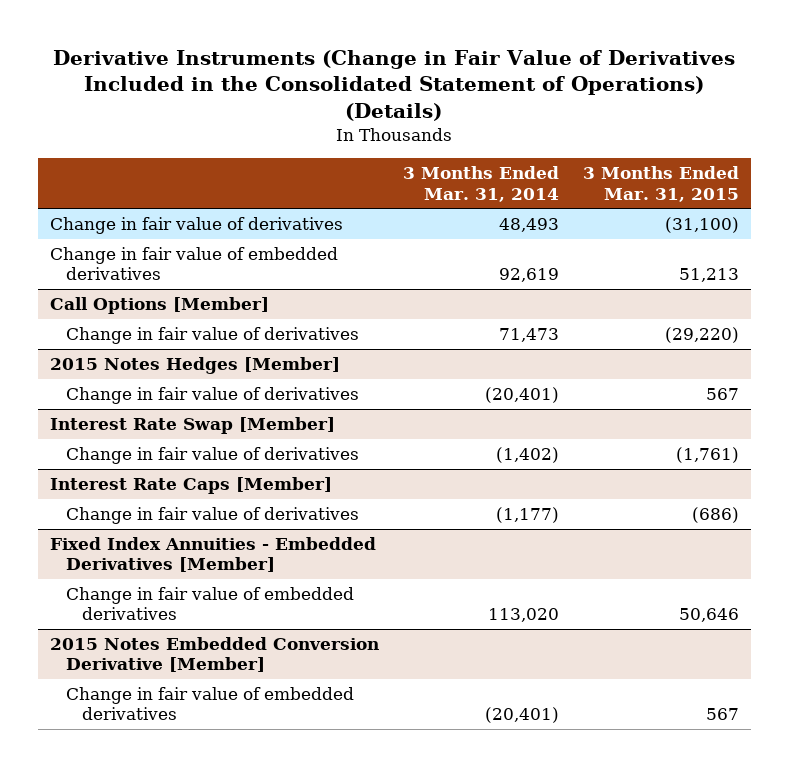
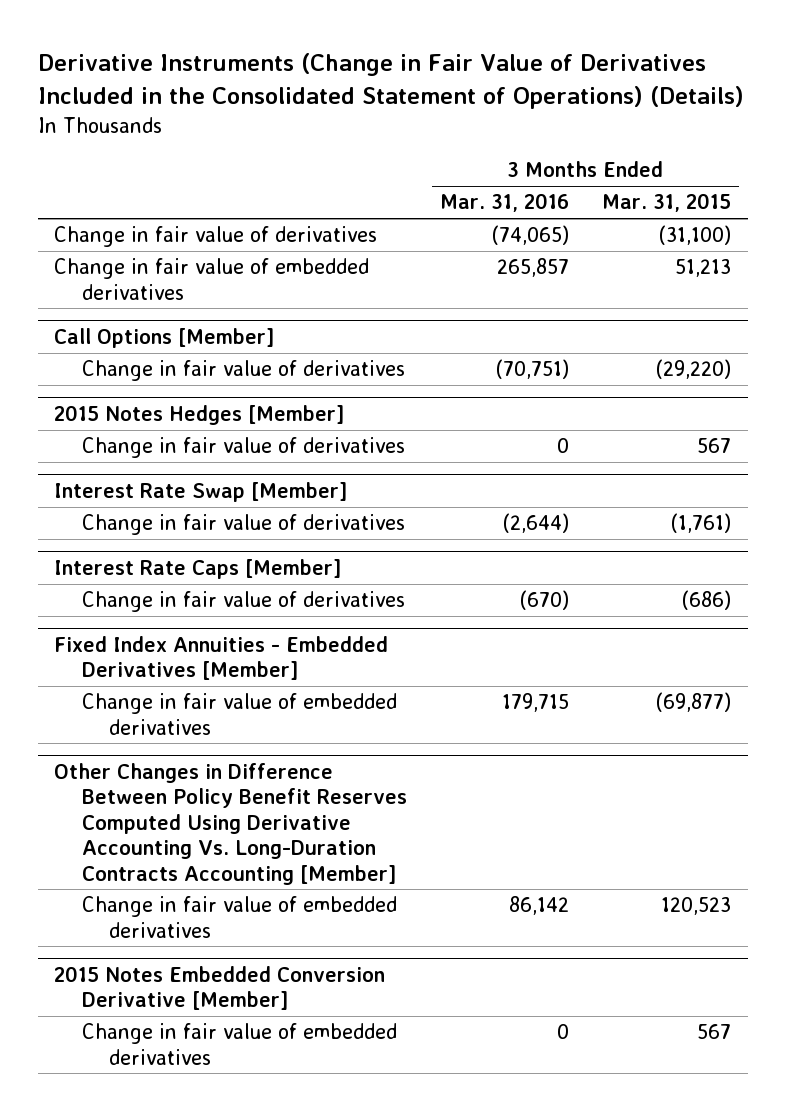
[402,166,559,202] 3 Months Ended Mar. 31, 2014 -> none
none -> [439,193,569,213] Mar. 31, 2016
[678,608,739,623] 50,646 -> [655,692,731,713] (69,877)
none -> [54,762,407,885] Other Changes in Difference Between Policy Benefit Reserves Computed Using Derivative Accounting Vs. Long-Duration Contracts Accounting [Member]
none -> [81,896,397,938] Change in fair value of embedded derivatives

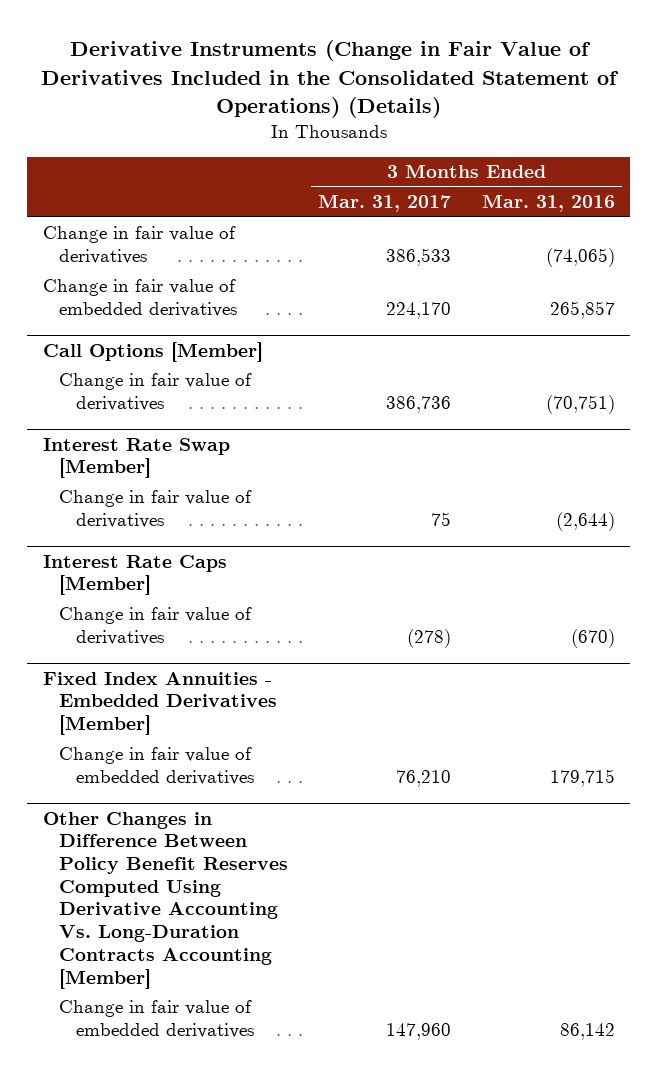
[601,193,731,213] Mar. 31, 2015 -> none
none -> [318,194,452,213] Mar. 31, 2017
[54,404,345,425] 2015 Notes Hedges [Member] -> none
[81,437,405,459] Change in fair value of derivatives -> none
[54,965,386,1011] 2015 Notes Embedded Conversion Derivative [Member] -> none
[81,1023,397,1065] Change in fair value of embedded derivatives -> none

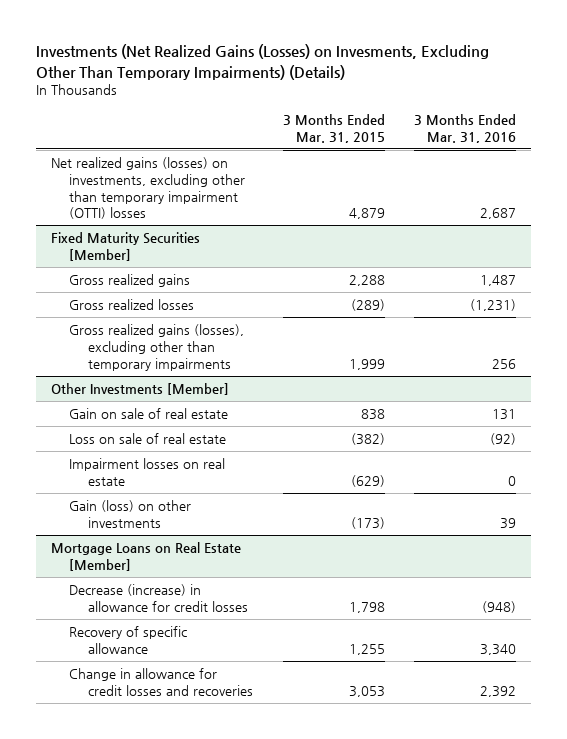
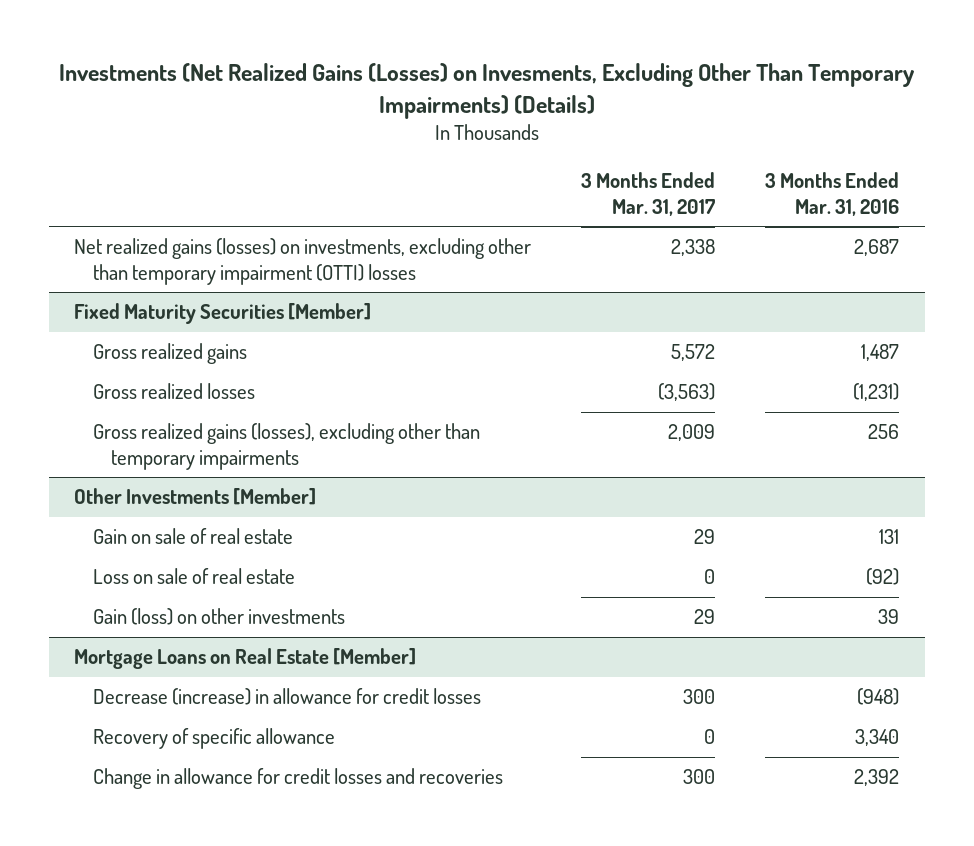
[282,114,385,144] 3 Months Ended Mar. 31, 2015 -> none
none -> [581,172,716,216] 3 Months Ended Mar. 31, 2017
[69,458,226,486] Impairment losses on real estate -> none

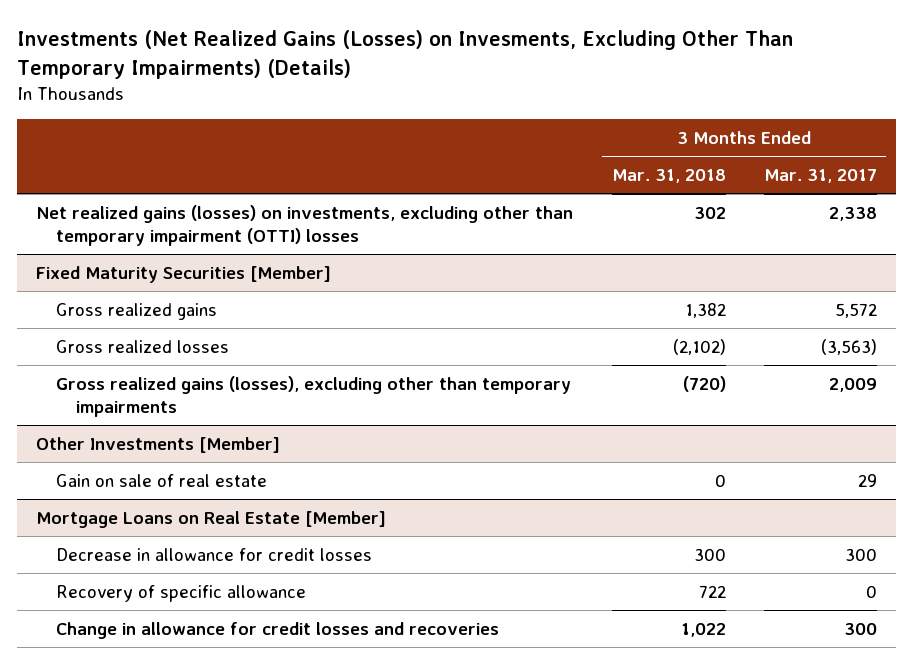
[765,172,900,216] 3 Months Ended Mar. 31, 2016 -> none
none -> [611,169,726,184] Mar. 31, 2018
[92,568,295,585] Loss on sale of real estate -> none
[92,608,345,626] Gain (loss) on other investments -> none
[92,688,481,706] Decrease (increase) in allowance for credit losses -> [56,548,373,562] Decrease in allowance for credit losses

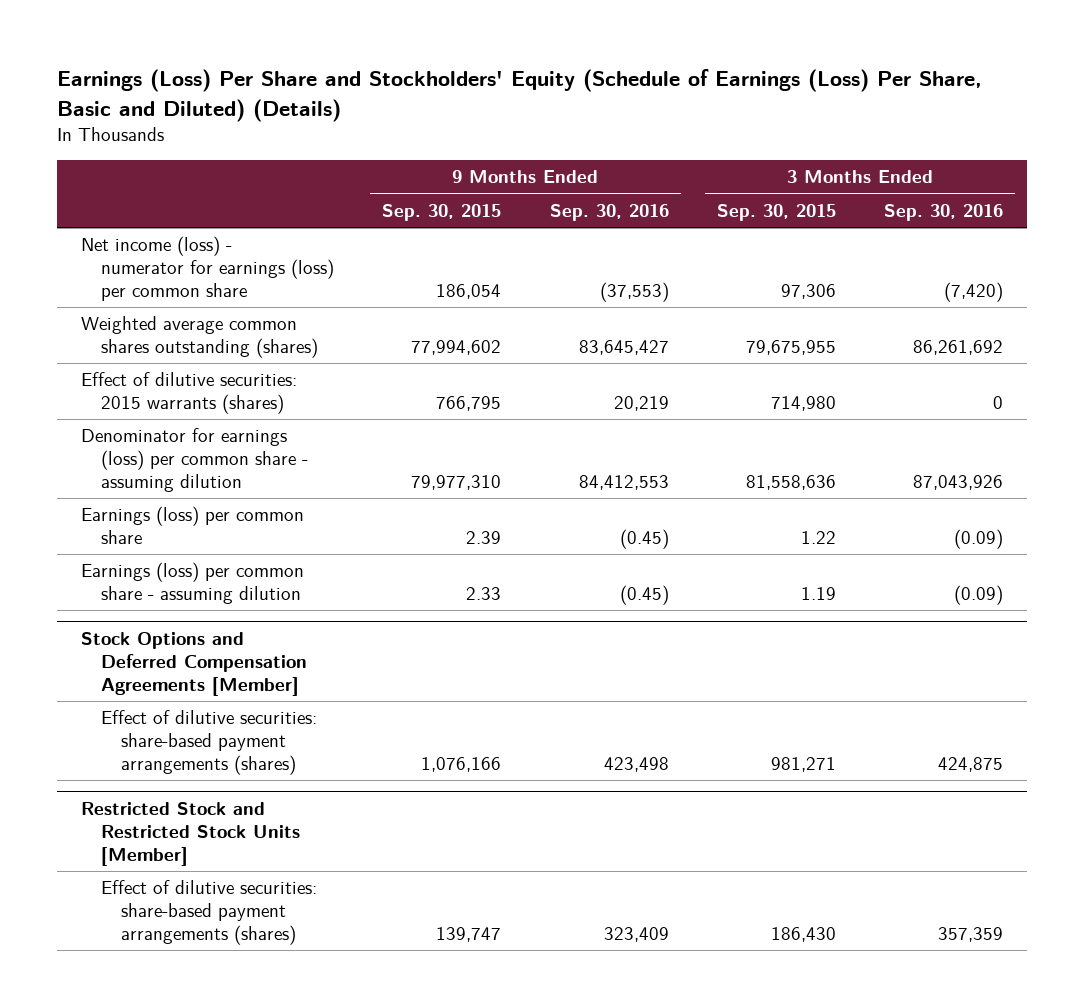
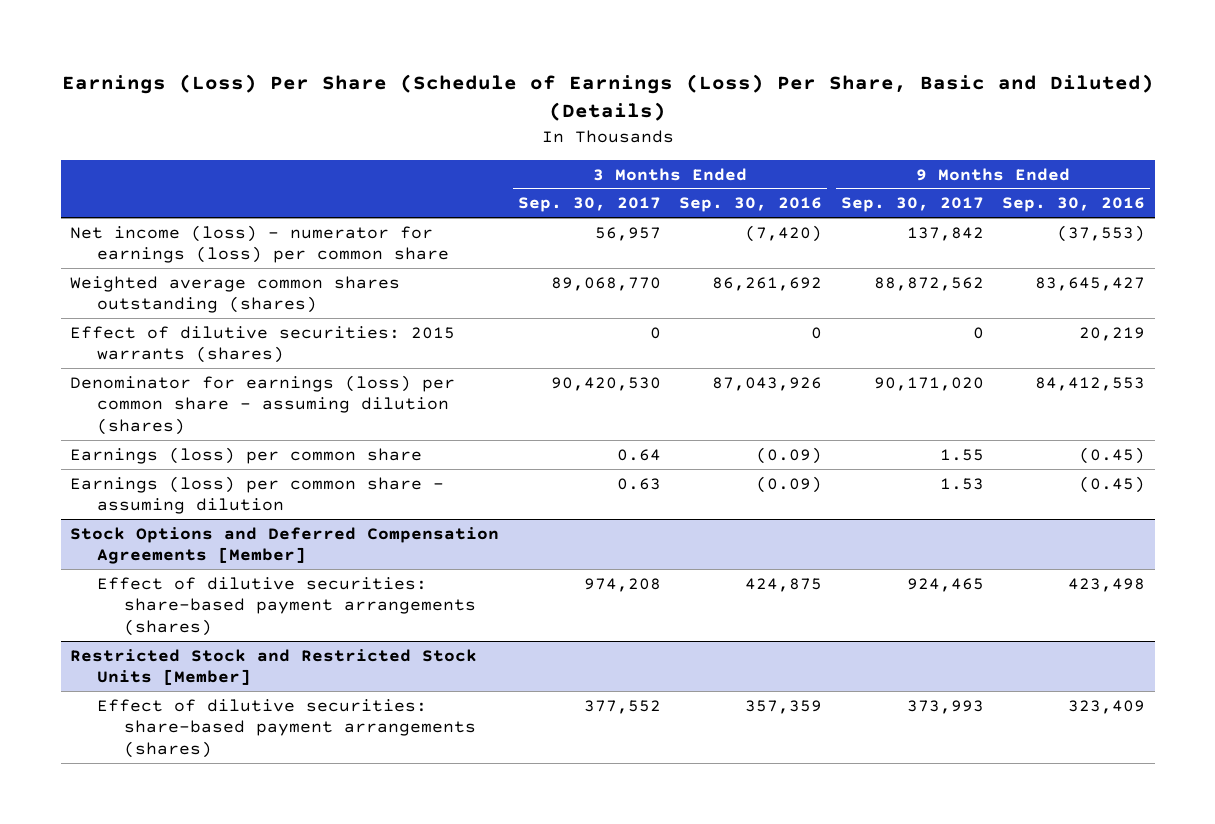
[56,69,982,122] Earnings (Loss) Per Share and Stockholders' Equity (Schedule of Earnings (Loss) Per Share, Basic and Diluted) (Details) -> [61,74,1154,122] Earnings (Loss) Per Share (Schedule of Earnings (Loss) Per Share, Basic and Diluted) (Details)
[382,203,502,221] Sep. 30, 2015 -> none
[716,203,836,221] Sep. 30, 2015 -> none
none -> [517,197,661,213] Sep. 30, 2017
none -> [840,197,984,213] Sep. 30, 2017
[80,428,309,493] Denominator for earnings (loss) per common share - assuming dilution -> [70,374,456,435] Denominator for earnings (loss) per common share - assuming dilution (shares)

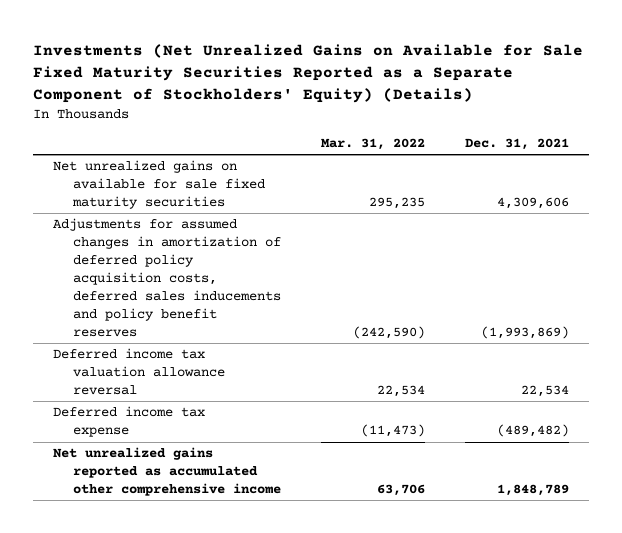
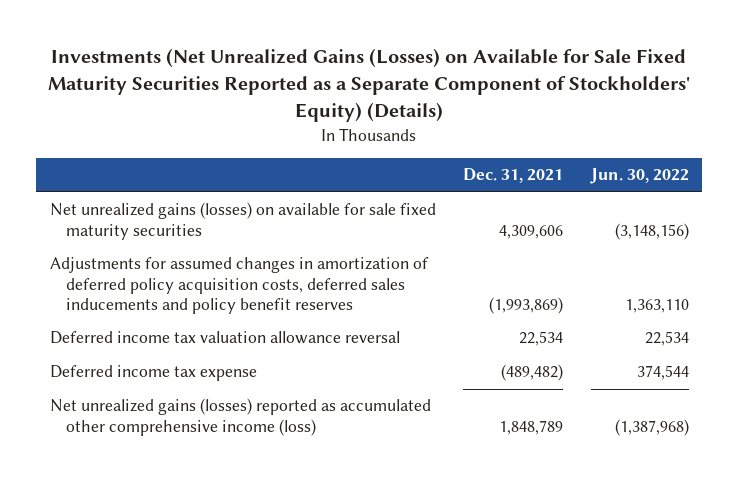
[33,44,584,103] Investments (Net Unrealized Gains on Available for Sale Fixed Maturity Securities Reported as a Separate Component of Stockholders' Equity) (Details) -> [48,48,691,123] Investments (Net Unrealized Gains (Losses) on Available for Sale Fixed Maturity Securities Reported as a Separate Component of Stockholders' Equity) (Details)
[320,138,425,151] Mar. 31, 2022 -> none
none -> [589,168,689,185] Jun. 30, 2022
[53,160,266,210] Net unrealized gains on available for sale fixed maturity securities -> [50,202,437,240] Net unrealized gains (losses) on available for sale fixed maturity securities
[53,447,282,497] Net unrealized gains reported as accumulated other comprehensive income -> [50,398,432,436] Net unrealized gains (losses) reported as accumulated other comprehensive income (loss)

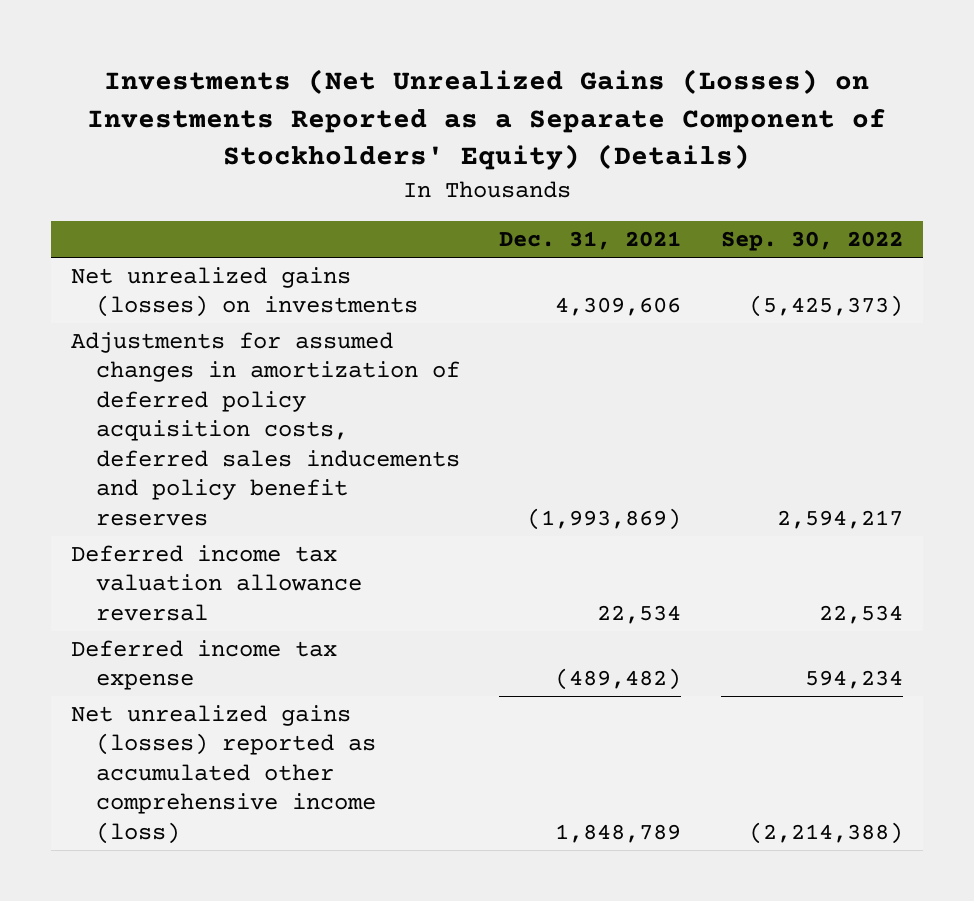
[48,48,691,123] Investments (Net Unrealized Gains (Losses) on Available for Sale Fixed Maturity Securities Reported as a Separate Component of Stockholders' Equity) (Details) -> [87,69,887,171] Investments (Net Unrealized Gains (Losses) on Investments Reported as a Separate Component of Stockholders' Equity) (Details)
[589,168,689,185] Jun. 30, 2022 -> none
none -> [721,231,904,252] Sep. 30, 2022
[50,202,437,240] Net unrealized gains (losses) on available for sale fixed maturity securities -> [71,267,418,318] Net unrealized gains (losses) on investments

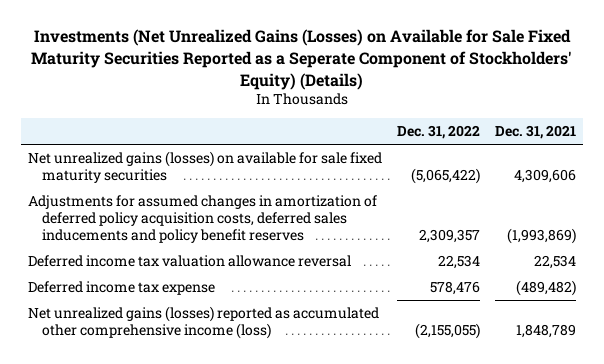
[87,69,887,171] Investments (Net Unrealized Gains (Losses) on Investments Reported as a Separate Component of Stockholders' Equity) (Details) -> [30,29,572,90] Investments (Net Unrealized Gains (Losses) on Available for Sale Fixed Maturity Securities Reported as a Seperate Component of Stockholders' Equity) (Details)
[721,231,904,252] Sep. 30, 2022 -> none
none -> [396,125,480,140] Dec. 31, 2022
[71,267,418,318] Net unrealized gains (losses) on investments -> [28,151,383,184] Net unrealized gains (losses) on available for sale fixed maturity securities

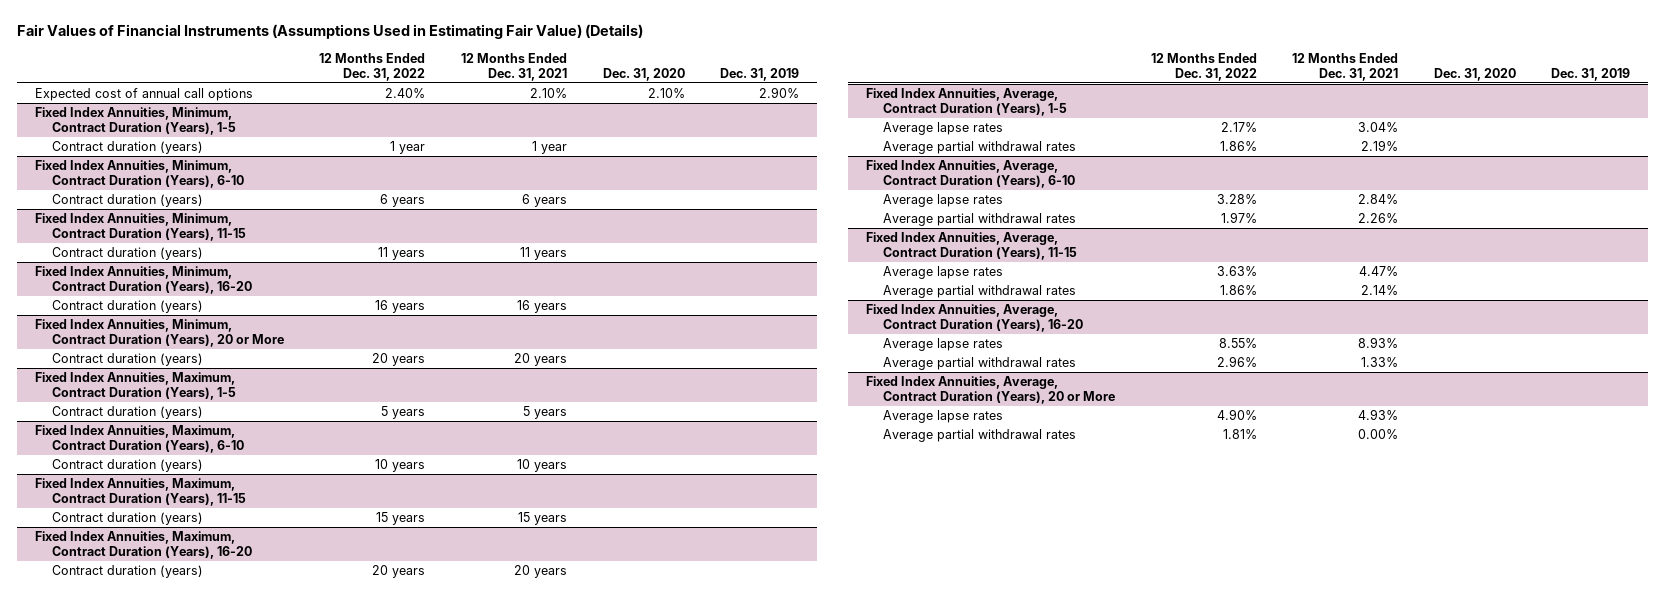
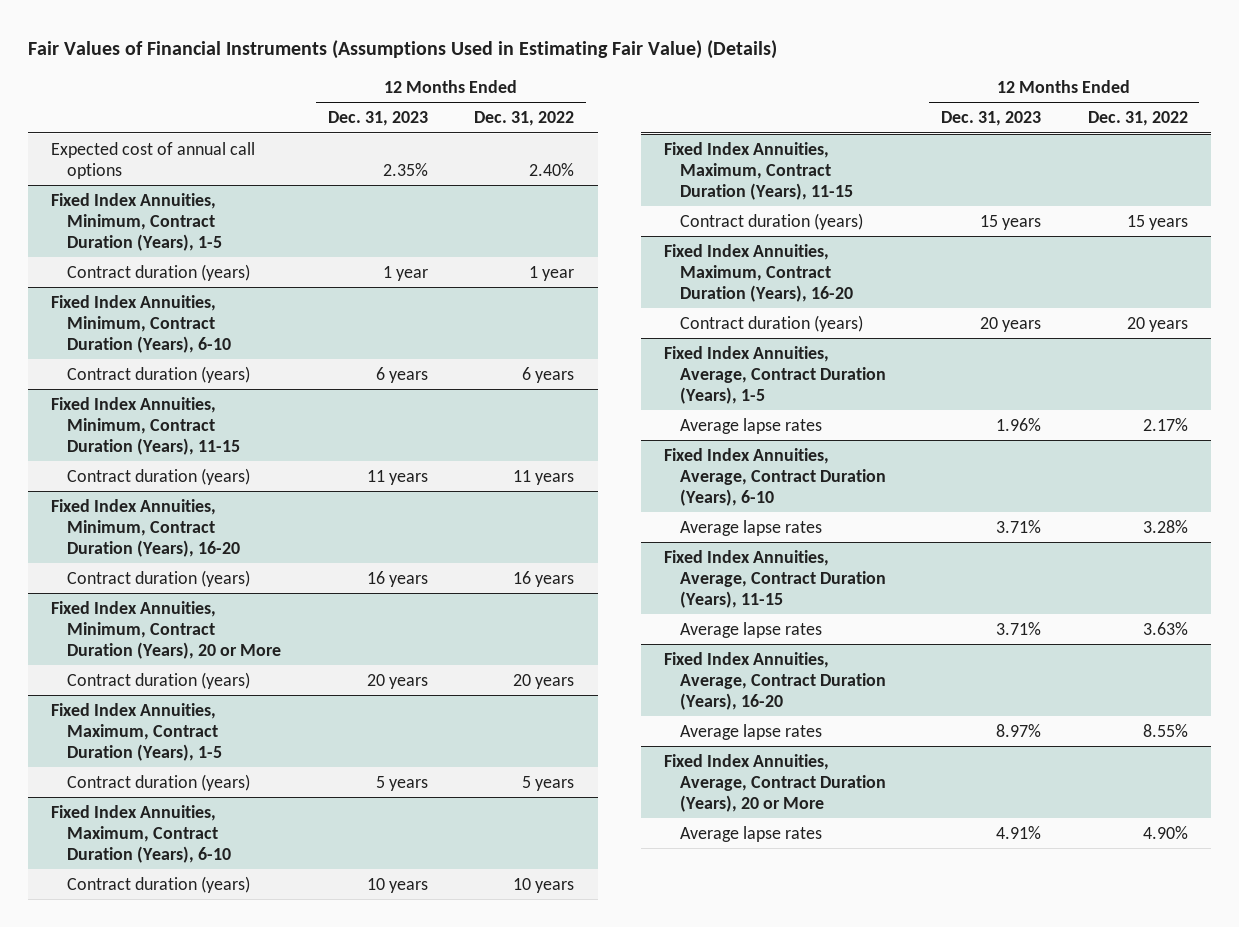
[460,52,567,81] 12 Months Ended Dec. 31, 2021 -> none
[602,67,685,81] Dec. 31, 2020 -> none
[720,67,800,81] Dec. 31, 2019 -> none
none -> [327,111,428,127] Dec. 31, 2023
[882,141,1076,155] Average partial withdrawal rates -> none
[882,213,1076,227] Average partial withdrawal rates -> none
[882,285,1076,299] Average partial withdrawal rates -> none
[882,357,1076,371] Average partial withdrawal rates -> none
[882,429,1076,443] Average partial withdrawal rates -> none

